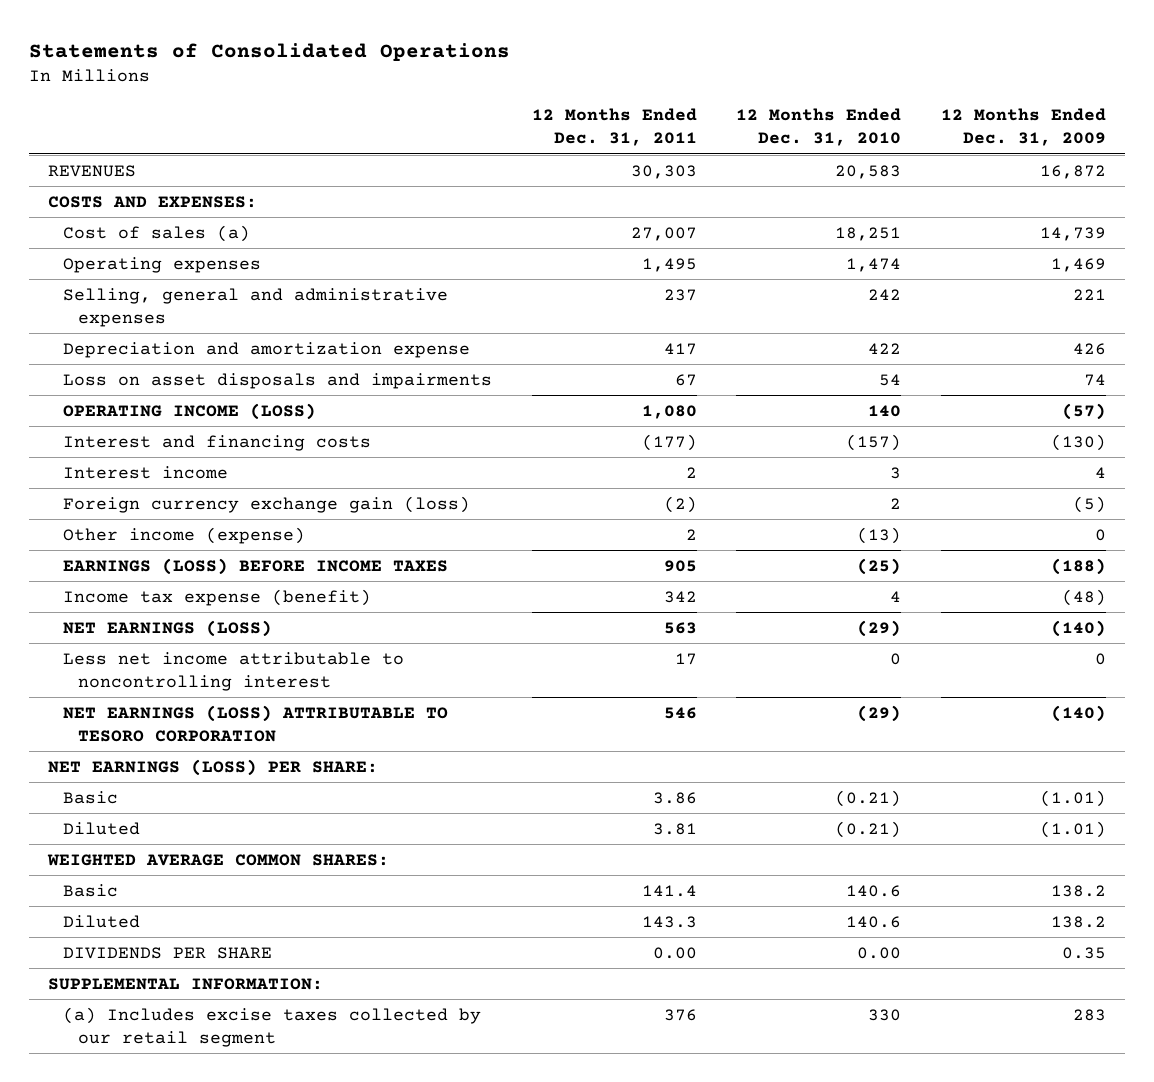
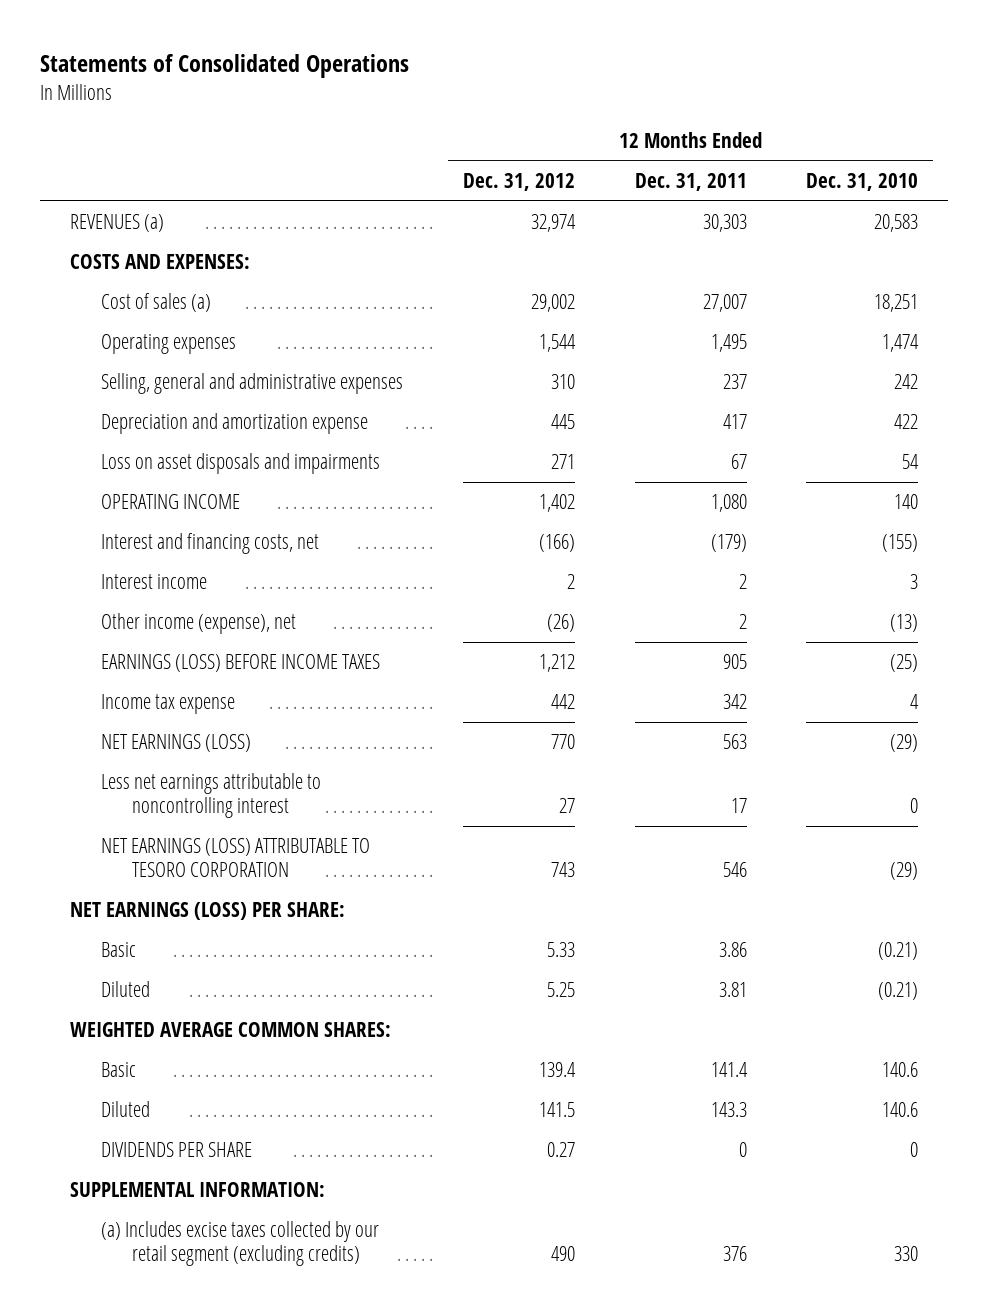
[940,108,1106,147] 12 Months Ended Dec. 31, 2009 -> none
none -> [462,172,575,191] Dec. 31, 2012
[48,164,137,177] REVENUES -> [69,214,164,233] REVENUES (a)
[63,402,317,420] OPERATING INCOME (LOSS) -> [100,494,240,510] OPERATING INCOME
[63,434,372,451] Interest and financing costs -> [100,533,319,555] Interest and financing costs, net
[641,433,697,451] (177) -> [710,534,747,553] (179)
[846,433,902,451] (157) -> [882,534,919,553] (155)
[63,495,471,513] Foreign currency exchange gain (loss) -> none
[63,526,306,544] Other income (expense) -> [100,613,296,635] Other income (expense), net
[63,588,372,606] Income tax expense (benefit) -> [100,694,235,715] Income tax expense
[63,651,405,692] Less net income attributable to noncontrolling interest -> [100,773,321,819] Less net earnings attributable to noncontrolling interest
[652,946,697,959] 0.00 -> [738,1142,747,1158] 0
[857,946,902,959] 0.00 -> [910,1142,919,1158] 0
[63,1006,482,1048] (a) Includes excise taxes collected by our retail segment -> [100,1221,379,1267] (a) Includes excise taxes collected by our retail segment (excluding credits)

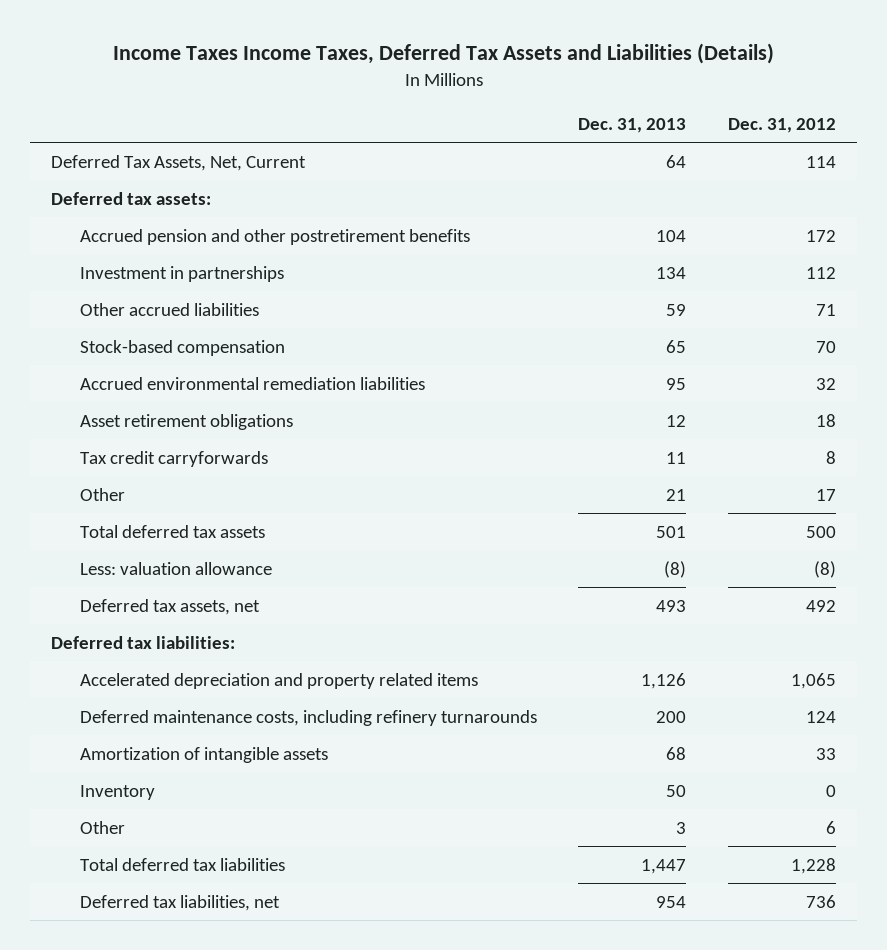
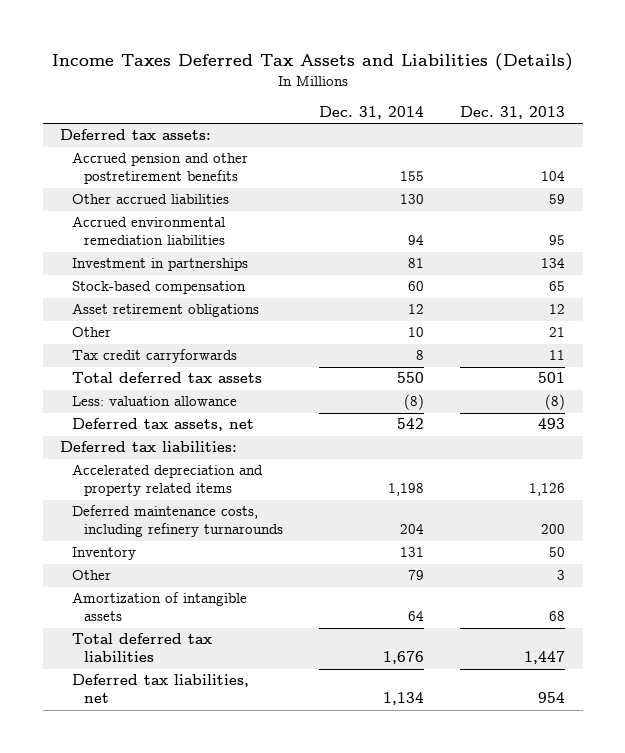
[112,43,774,65] Income Taxes Income Taxes, Deferred Tax Assets and Liabilities (Details) -> [51,52,573,71] Income Taxes Deferred Tax Assets and Liabilities (Details)
[727,118,836,134] Dec. 31, 2012 -> none
none -> [318,106,424,120] Dec. 31, 2014
[51,154,307,171] Deferred Tax Assets, Net, Current -> none
[79,265,284,282] Investment in partnerships -> [72,258,249,272] Investment in partnerships
[79,339,285,356] Stock-based compensation -> [72,281,247,295] Stock-based compensation
[79,450,268,467] Tax credit carryforwards -> [72,349,238,364] Tax credit carryforwards
[79,746,328,763] Amortization of intangible assets -> [72,592,248,622] Amortization of intangible assets

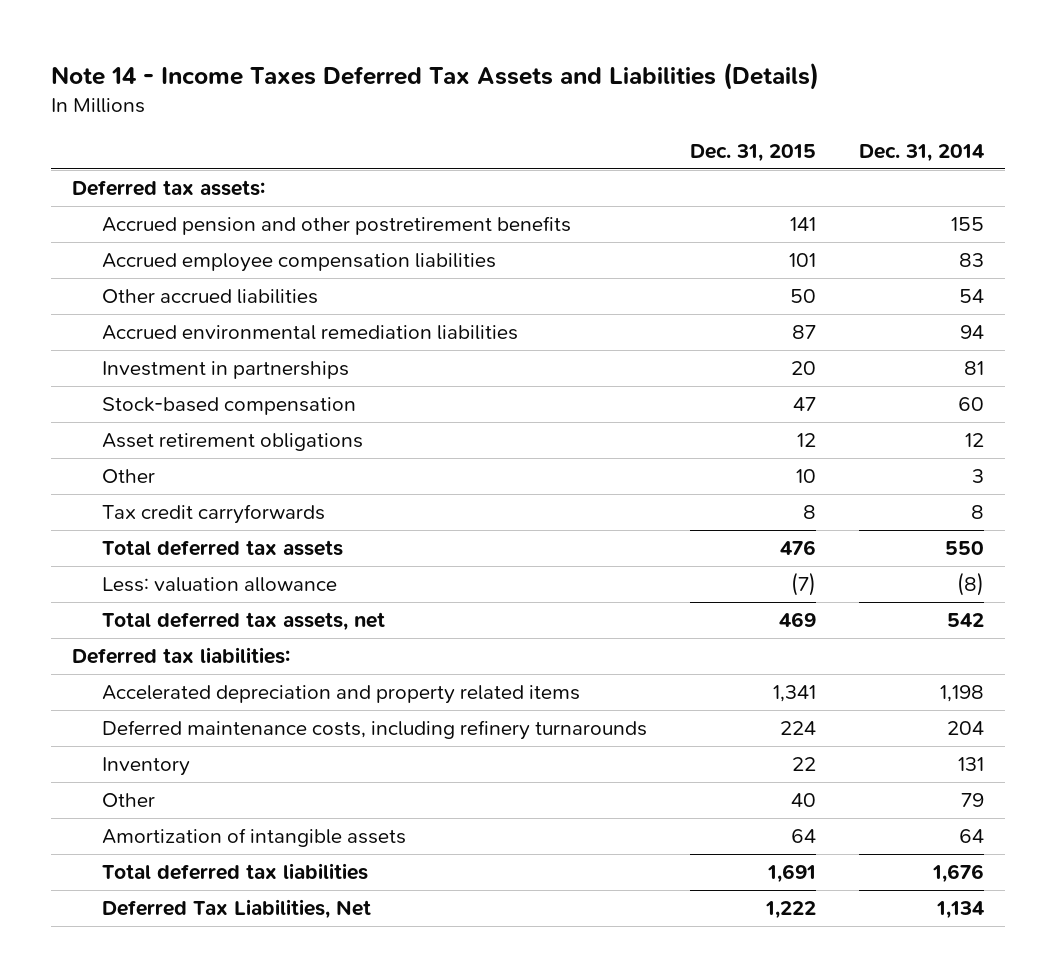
[51,52,573,71] Income Taxes Deferred Tax Assets and Liabilities (Details) -> [50,61,819,90] Note 14 - Income Taxes Deferred Tax Assets and Liabilities (Details)
[459,106,565,120] Dec. 31, 2013 -> none
none -> [690,144,817,163] Dec. 31, 2015
none -> [102,252,497,272] Accrued employee compensation liabilities
[399,194,424,205] 130 -> [958,288,984,303] 54
[407,327,424,338] 10 -> [971,468,984,483] 3
[72,418,255,432] Deferred tax assets, net -> [102,611,386,631] Total deferred tax assets, net
[72,674,250,704] Deferred tax liabilities, net -> [102,898,372,919] Deferred Tax Liabilities, Net

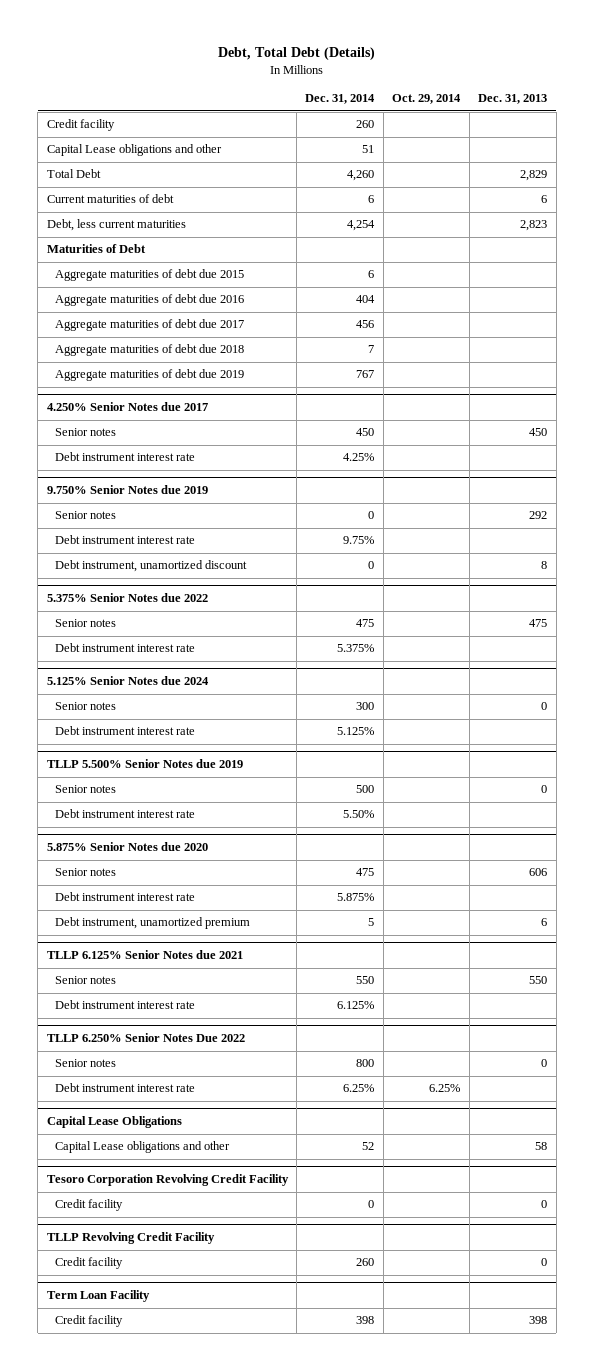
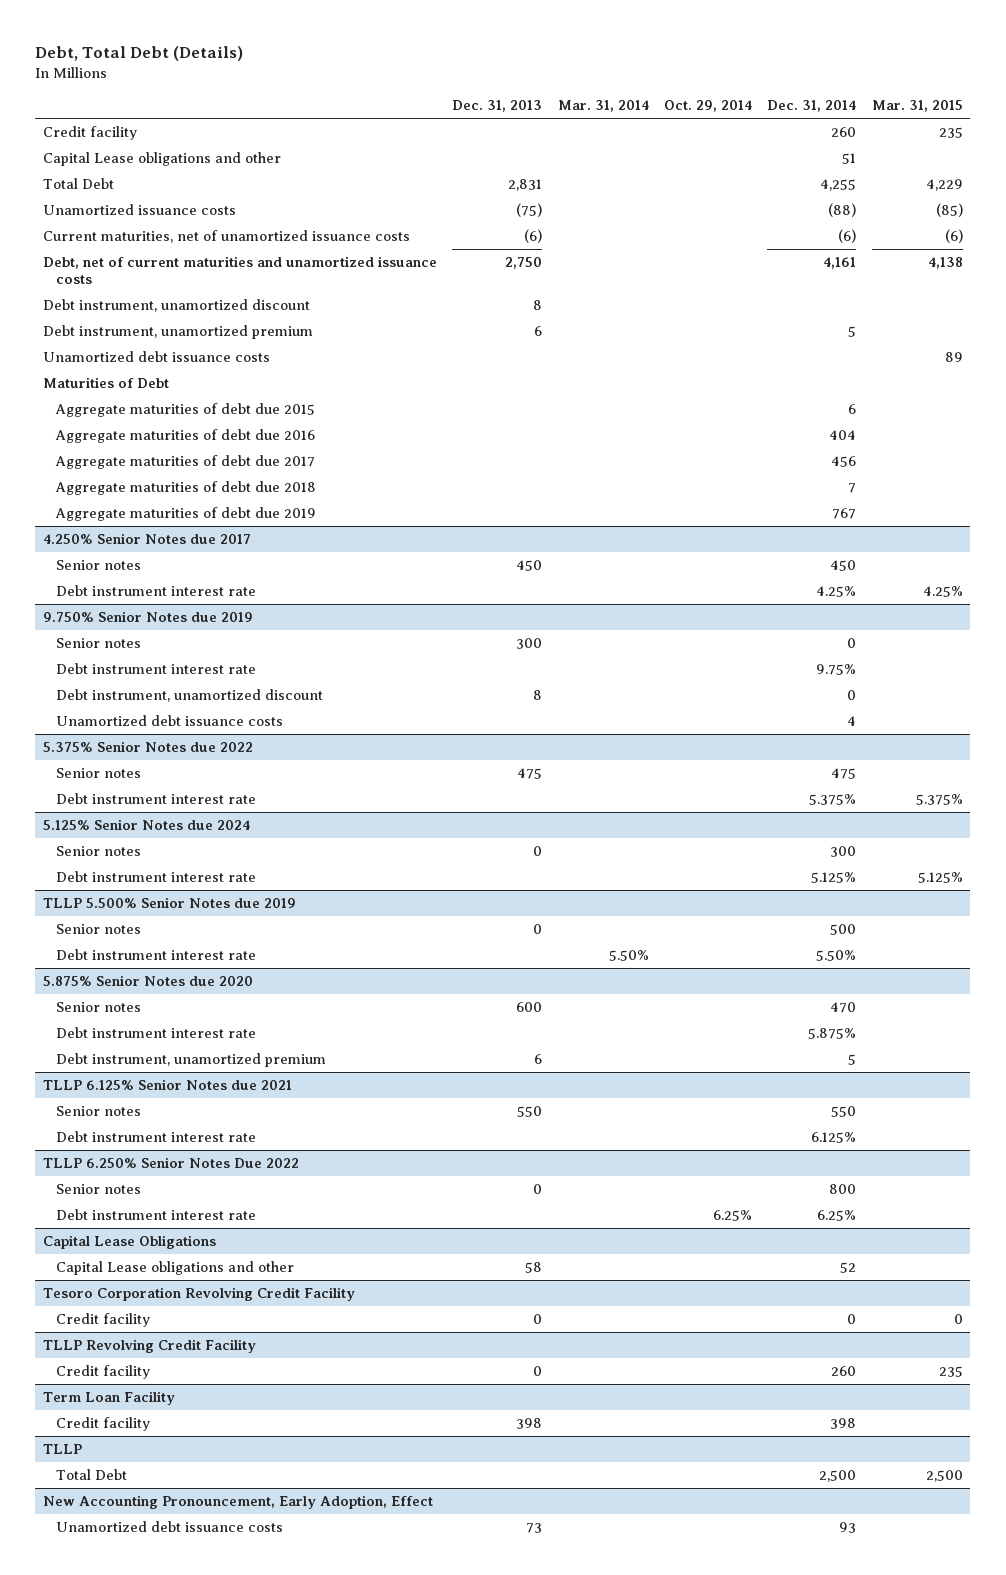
none -> [557,100,649,113] Mar. 31, 2014
none -> [871,100,963,113] Mar. 31, 2015
[347,170,375,182] 4,260 -> [820,179,857,192] 4,255
[520,170,548,182] 2,829 -> [508,179,543,192] 2,831
none -> [42,204,236,216] Unamortized issuance costs
[46,194,174,204] Current maturities of debt -> [42,230,410,244] Current maturities, net of unamortized issuance costs
[368,195,375,204] 6 -> [838,229,857,244] (6)
[541,195,548,204] 6 -> [524,229,543,244] (6)
[46,219,186,232] Debt, less current maturities -> [42,256,437,285] Debt, net of current maturities and unamortized issuance costs
[347,220,376,232] 4,254 -> [823,257,857,270] 4,161
[520,220,548,232] 2,823 -> [505,257,543,270] 2,750
none -> [42,299,310,313] Debt instrument, unamortized discount
none -> [42,325,313,340] Debt instrument, unamortized premium
none -> [42,351,270,363] Unamortized debt issuance costs
[529,511,548,520] 292 -> [516,638,543,650] 300
none -> [55,715,283,727] Unamortized debt issuance costs
[356,868,375,877] 475 -> [830,1002,857,1014] 470
[529,868,548,877] 606 -> [516,1002,543,1013] 600
none -> [42,1444,82,1455] TLLP
none -> [55,1469,127,1481] Total Debt
none -> [42,1495,433,1510] New Accounting Pronouncement, Early Adoption, Effect
none -> [55,1521,283,1533] Unamortized debt issuance costs

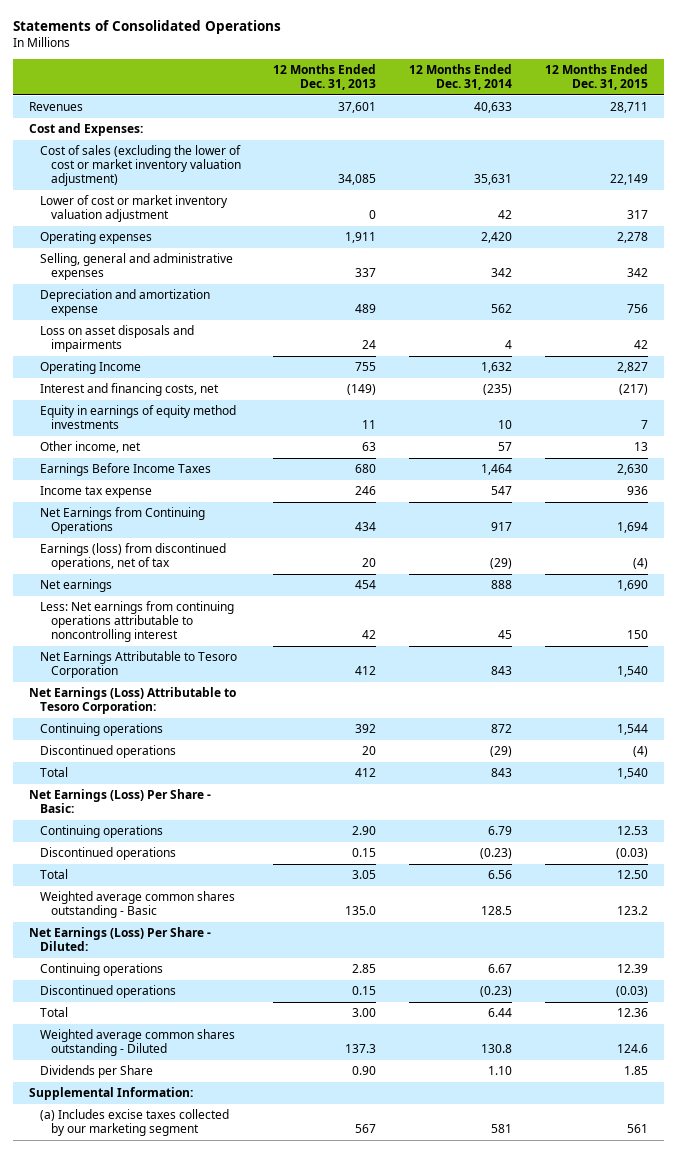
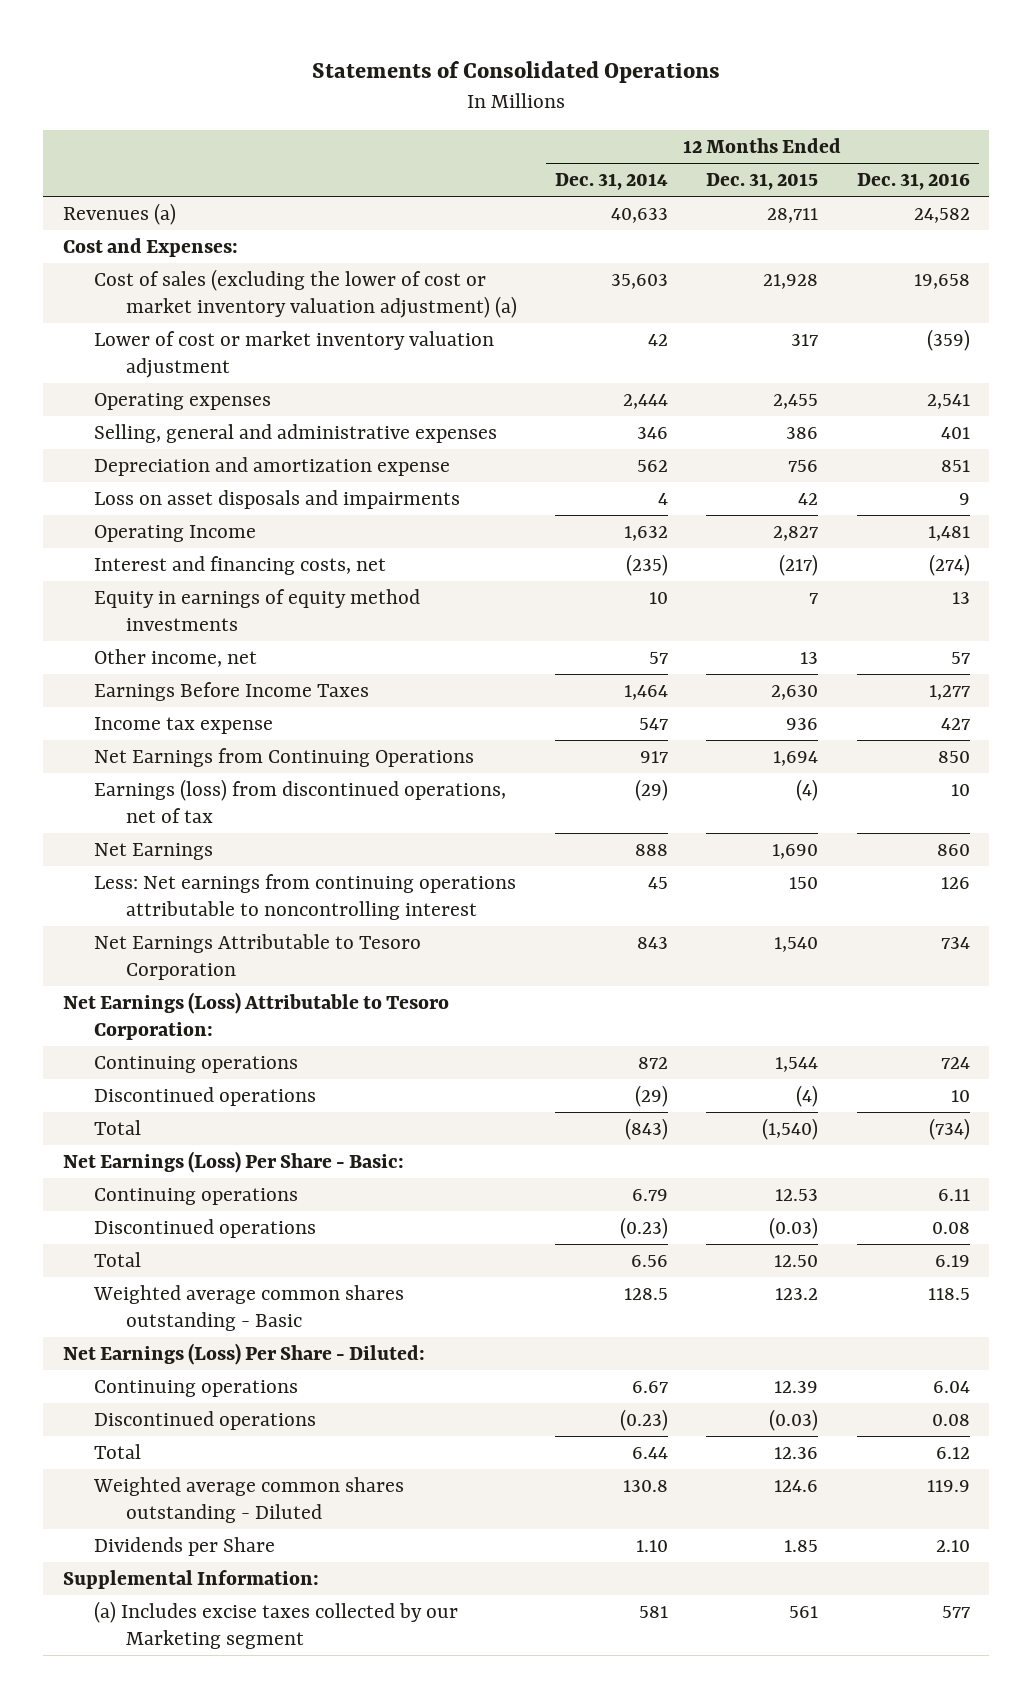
[273,64,377,91] 12 Months Ended Dec. 31, 2013 -> none
none -> [856,173,970,191] Dec. 31, 2016
[28,102,83,112] Revenues -> [62,202,176,225] Revenues (a)
[39,145,241,187] Cost of sales (excluding the lower of cost or market inventory valuation adjustment) -> [94,268,518,318] Cost of sales (excluding the lower of cost or market inventory valuation adjustment) (a)
[474,174,513,186] 35,631 -> [611,273,669,289] 35,603
[609,174,648,186] 22,149 -> [763,273,819,289] 21,928
[481,232,513,244] 2,420 -> [623,393,669,409] 2,444
[616,232,648,244] 2,278 -> [773,393,819,409] 2,455
[491,268,513,278] 342 -> [637,426,669,439] 346
[626,268,648,278] 342 -> [786,426,819,439] 386
[39,579,112,593] Net earnings -> [94,842,214,860] Net Earnings
[491,768,513,778] 843 -> [625,1117,669,1140] (843)
[616,768,648,780] 1,540 -> [762,1117,819,1140] (1,540)
[39,1109,229,1137] (a) Includes excise taxes collected by our marketing segment -> [94,1600,459,1649] (a) Includes excise taxes collected by our Marketing segment

